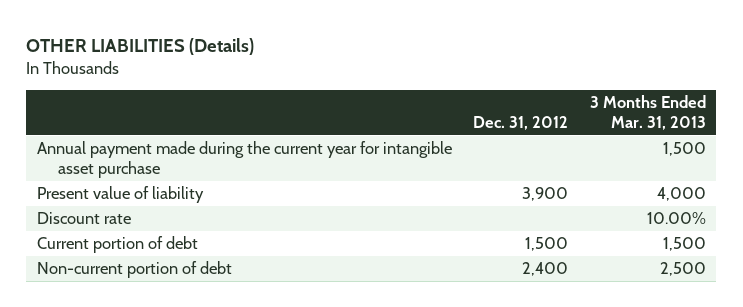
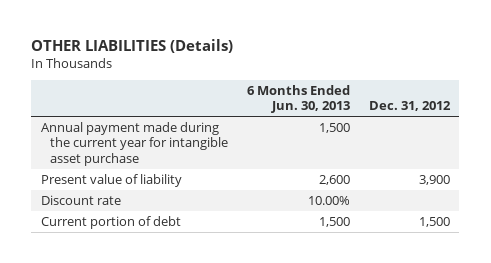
[589,94,706,131] 3 Months Ended Mar. 31, 2013 -> none
none -> [247,84,351,114] 6 Months Ended Jun. 30, 2013
[37,261,233,279] Non-current portion of debt -> none

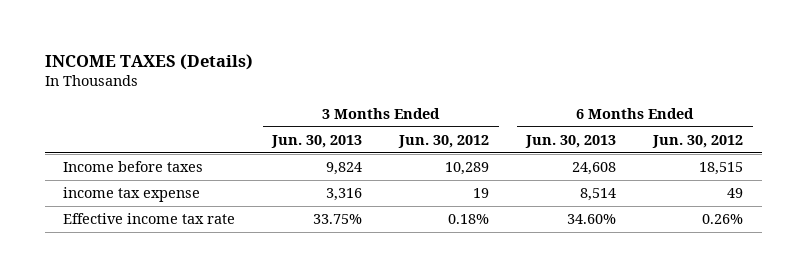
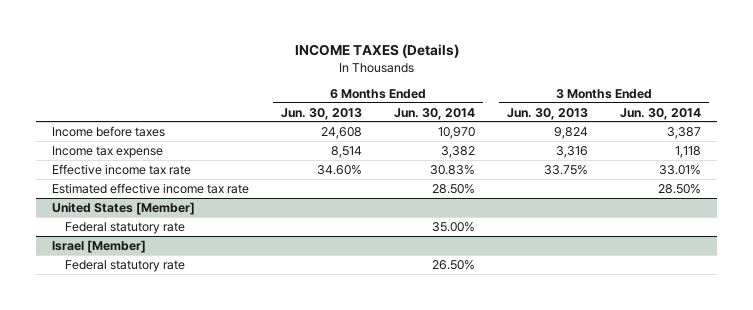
[398,134,490,148] Jun. 30, 2012 -> none
[652,134,744,148] Jun. 30, 2012 -> none
none -> [394,107,476,120] Jun. 30, 2014
none -> [619,107,701,120] Jun. 30, 2014
[63,187,201,203] income tax expense -> [52,145,164,158] Income tax expense
none -> [52,182,250,194] Estimated effective income tax rate
none -> [52,201,196,215] United States [Member]
none -> [65,221,186,234] Federal statutory rate
none -> [52,239,147,253] Israel [Member]
none -> [65,259,186,272] Federal statutory rate

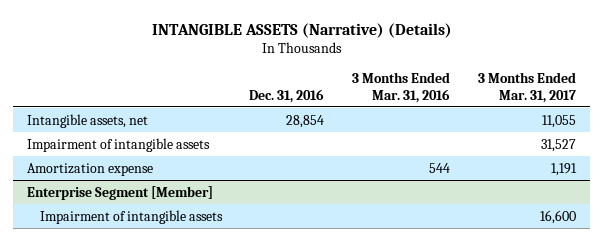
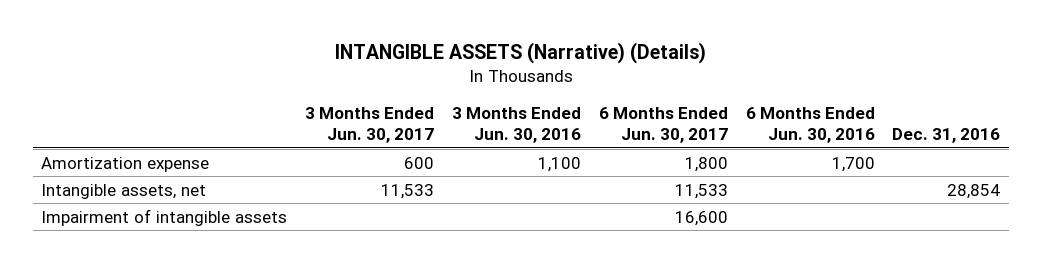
[352,72,451,103] 3 Months Ended Mar. 31, 2016 -> none
[478,72,577,103] 3 Months Ended Mar. 31, 2017 -> none
none -> [305,107,435,144] 3 Months Ended Jun. 30, 2017
none -> [452,107,582,144] 3 Months Ended Jun. 30, 2016
none -> [598,107,728,144] 6 Months Ended Jun. 30, 2017
none -> [745,107,875,144] 6 Months Ended Jun. 30, 2016
[27,162,154,176] Amortization expense -> [41,156,210,172] Amortization expense
[27,185,214,200] Enterprise Segment [Member] -> none
[39,209,223,224] Impairment of intangible assets -> none

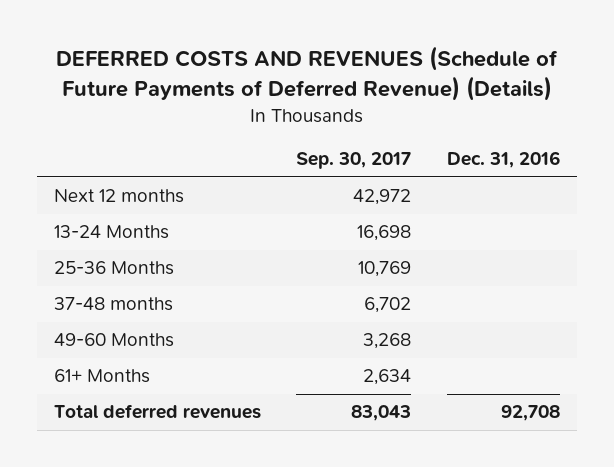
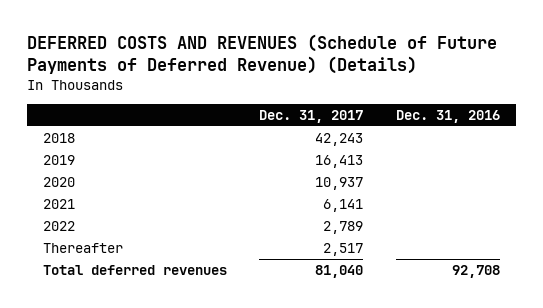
[296,152,412,170] Sep. 30, 2017 -> none
none -> [259,110,364,124] Dec. 31, 2017
[54,189,185,204] Next 12 months -> [42,133,75,144] 2018
[54,225,170,240] 13-24 Months -> [42,155,75,166] 2019
[54,261,175,276] 25-36 Months -> [42,177,75,188] 2020
[54,297,174,312] 37-48 months -> [42,199,75,210] 2021
[54,333,175,348] 49-60 Months -> [42,221,75,232] 2022
[54,369,151,384] 61+ Months -> [42,243,123,254] Thereafter

